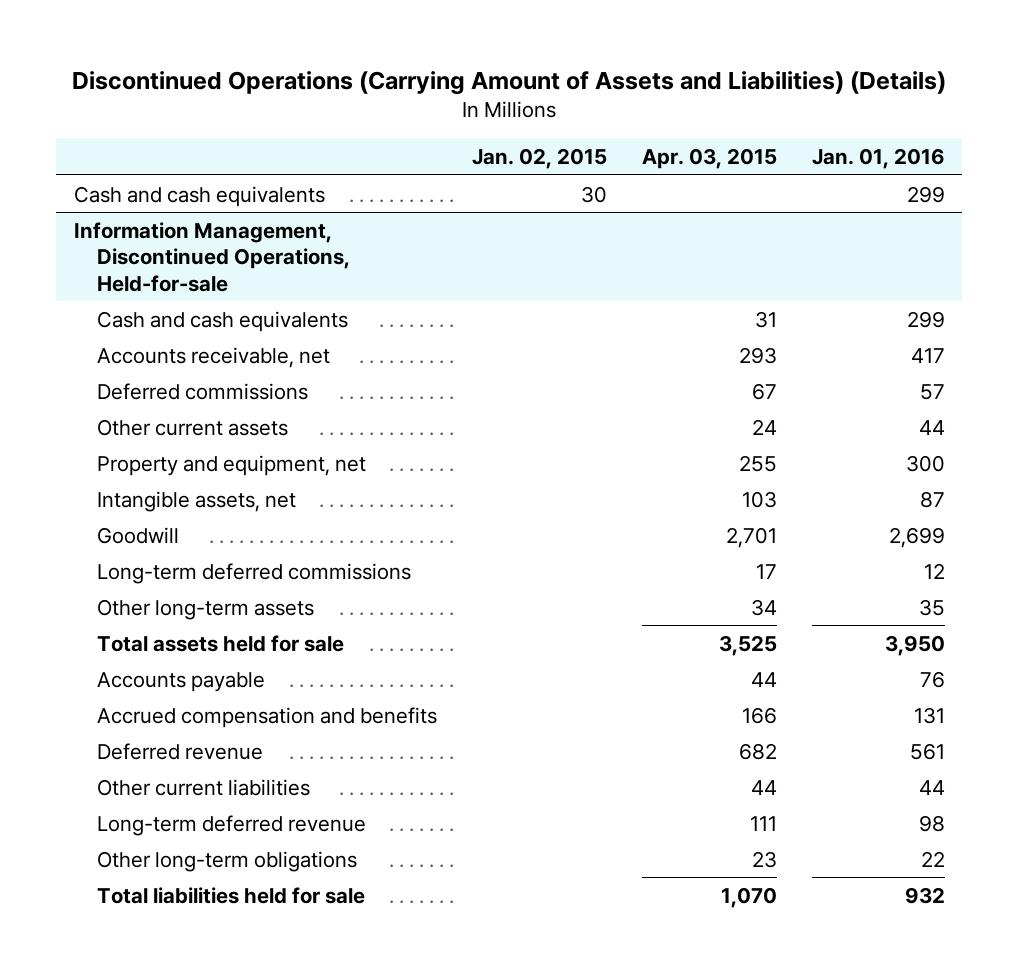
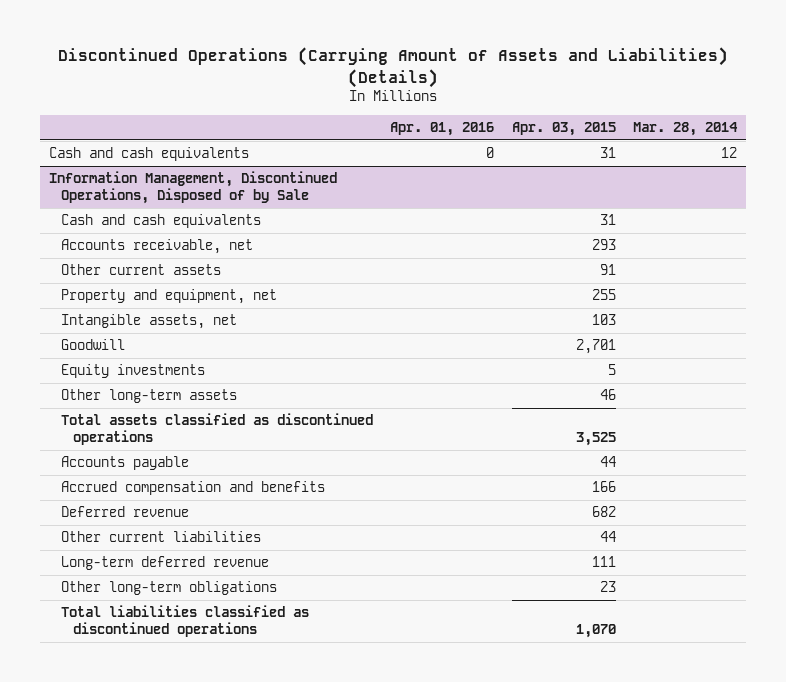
[471,148,607,170] Jan. 02, 2015 -> none
[811,148,945,170] Jan. 01, 2016 -> none
none -> [390,122,495,137] Apr. 01, 2016
none -> [633,122,739,137] Mar. 28, 2014
[73,185,325,207] Cash and cash equivalents -> none
[73,221,350,292] Information Management, Discontinued Operations, Held-for-sale -> none
none -> [48,171,337,205] Information Management, Discontinued Operations, Disposed of by Sale
none -> [61,214,262,229] Cash and cash equivalents
[96,382,308,400] Deferred commissions -> none
[751,418,777,435] 24 -> [599,264,616,276] 91
[96,562,411,584] Long-term deferred commissions -> none
none -> [61,364,206,379] Equity investments
[750,598,777,616] 34 -> [599,389,616,401] 46
[96,634,344,652] Total assets held for sale -> [61,413,374,446] Total assets classified as discontinued operations
[96,886,365,904] Total liabilities held for sale -> [61,605,310,638] Total liabilities classified as discontinued operations

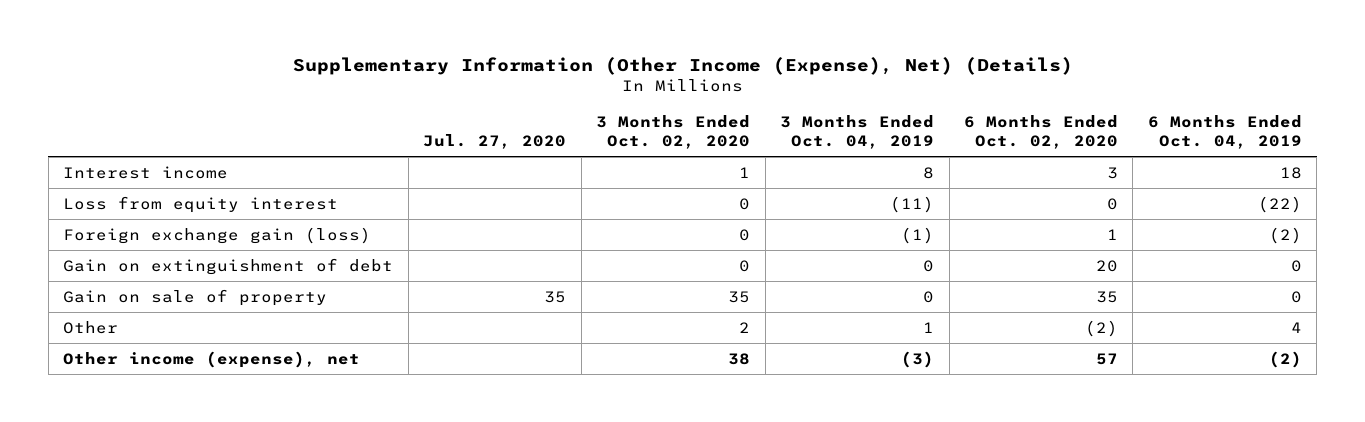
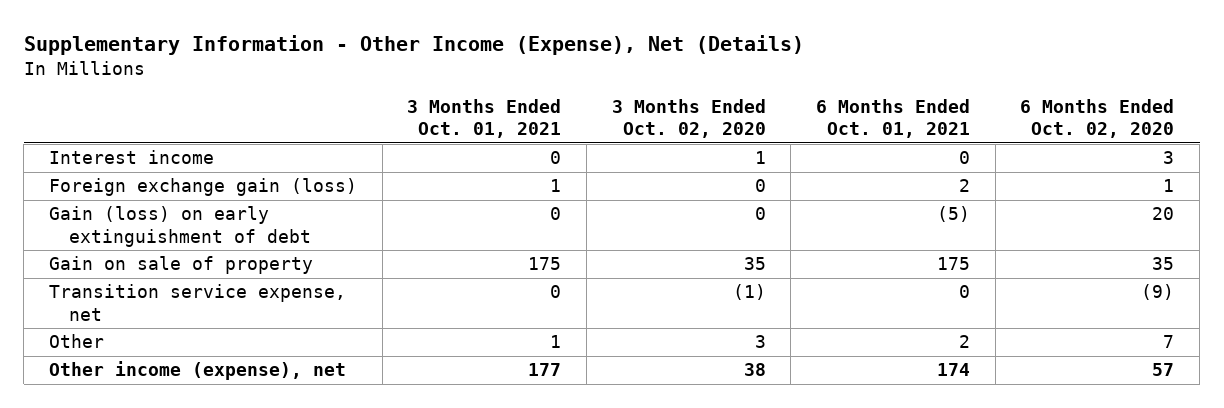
[292,57,1073,76] Supplementary Information (Other Income (Expense), Net) (Details) -> [23,35,804,56] Supplementary Information - Other Income (Expense), Net (Details)
[423,133,567,149] Jul. 27, 2020 -> none
[780,114,935,149] 3 Months Ended Oct. 04, 2019 -> none
[1147,114,1302,149] 6 Months Ended Oct. 04, 2019 -> none
none -> [407,98,562,139] 3 Months Ended Oct. 01, 2021
none -> [816,98,971,139] 6 Months Ended Oct. 01, 2021
[63,195,339,213] Loss from equity interest -> none
[63,257,394,275] Gain on extinguishment of debt -> [49,206,312,247] Gain (loss) on early extinguishment of debt
none -> [49,284,347,321] Transition service expense, net
[739,321,751,333] 2 -> [754,335,766,349] 3
[1084,319,1118,337] (2) -> [1163,335,1175,349] 7

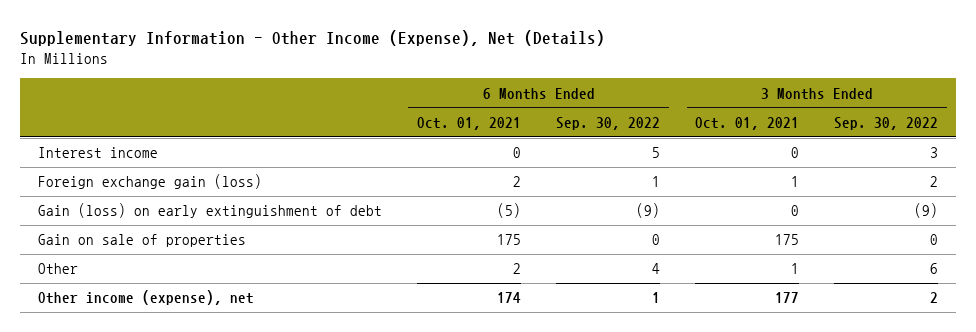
[611,98,766,139] 3 Months Ended Oct. 02, 2020 -> none
[1020,98,1175,139] 6 Months Ended Oct. 02, 2020 -> none
none -> [556,116,661,130] Sep. 30, 2022
none -> [834,116,939,130] Sep. 30, 2022
[49,284,347,321] Transition service expense, net -> none
[49,256,314,275] Gain on sale of property -> [37,234,246,248] Gain on sale of properties

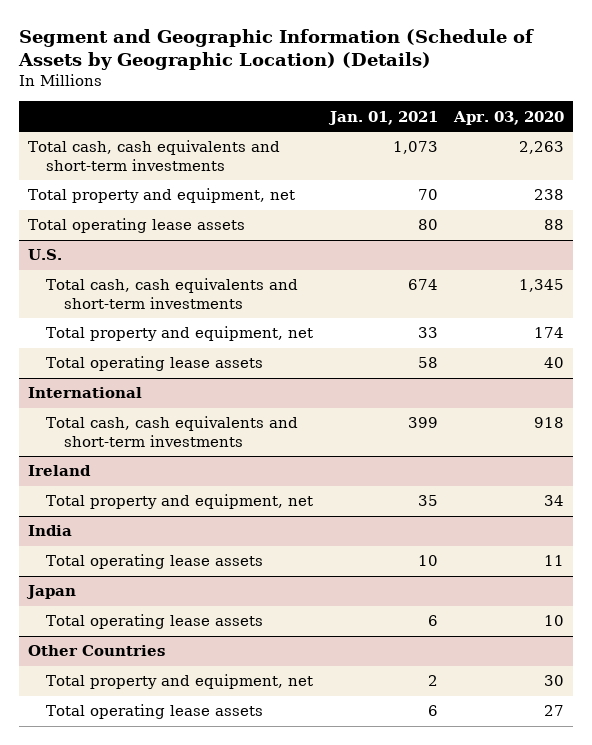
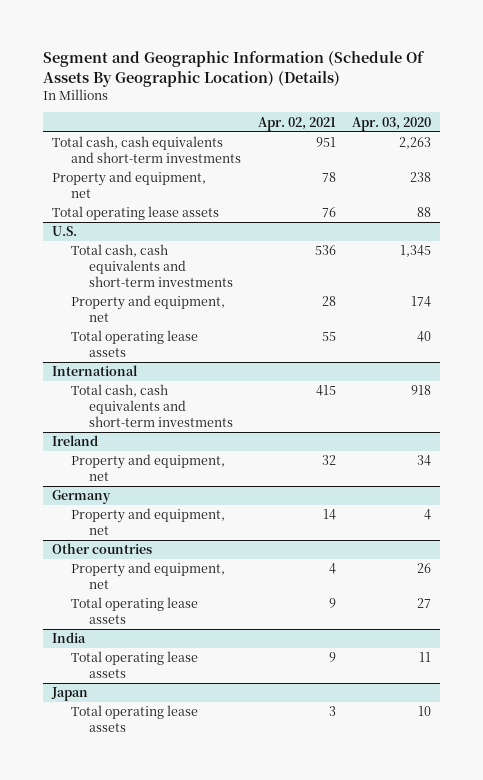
[18,28,535,71] Segment and Geographic Information (Schedule of Assets by Geographic Location) (Details) -> [43,50,426,87] Segment and Geographic Information (Schedule Of Assets By Geographic Location) (Details)
[327,110,438,125] Jan. 01, 2021 -> none
none -> [257,116,336,131] Apr. 02, 2021
[27,188,295,204] Total property and equipment, net -> [51,171,206,199] Property and equipment, net
[46,326,314,342] Total property and equipment, net -> [70,295,225,323] Property and equipment, net
[46,494,314,510] Total property and equipment, net -> [70,454,225,482] Property and equipment, net
none -> [51,490,111,505] Germany
none -> [70,508,225,536] Property and equipment, net
none -> [51,543,152,555] Other countries
none -> [70,562,225,590] Property and equipment, net
none -> [70,597,198,625] Total operating lease assets
[27,645,165,657] Other Countries -> none
[46,674,314,690] Total property and equipment, net -> none
[46,704,264,720] Total operating lease assets -> none

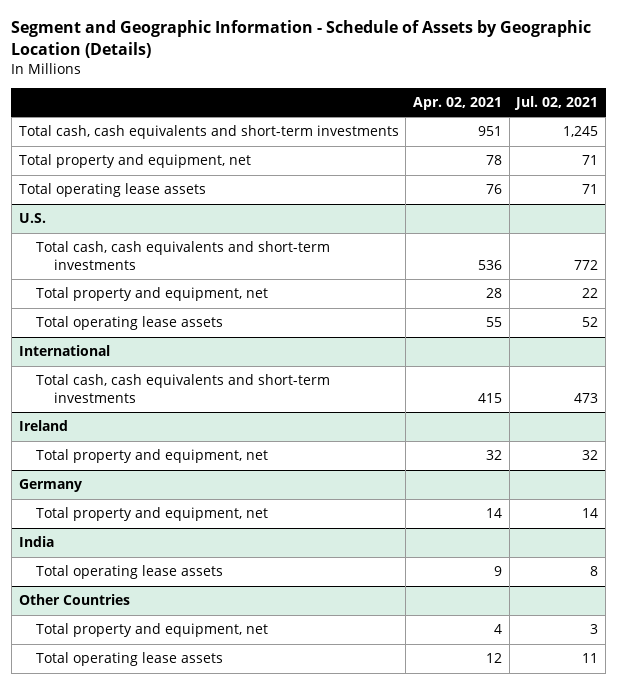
[43,50,426,87] Segment and Geographic Information (Schedule Of Assets By Geographic Location) (Details) -> [11,20,592,58] Segment and Geographic Information - Schedule of Assets by Geographic Location (Details)
[352,116,432,131] Apr. 03, 2020 -> none
none -> [514,95,599,110] Jul. 02, 2021
[51,171,206,199] Property and equipment, net -> [18,154,251,169] Total property and equipment, net
[70,295,225,323] Property and equipment, net -> [36,287,269,302] Total property and equipment, net
[70,454,225,482] Property and equipment, net -> [36,449,269,464] Total property and equipment, net
[51,543,152,555] Other countries -> none
[70,562,225,590] Property and equipment, net -> none
[70,597,198,625] Total operating lease assets -> none
[70,508,225,536] Property and equipment, net -> [36,507,269,522] Total property and equipment, net
[50,687,88,702] Japan -> none
none -> [18,594,130,606] Other Countries
none -> [36,623,269,638] Total property and equipment, net
[328,706,336,717] 3 -> [485,653,502,664] 12

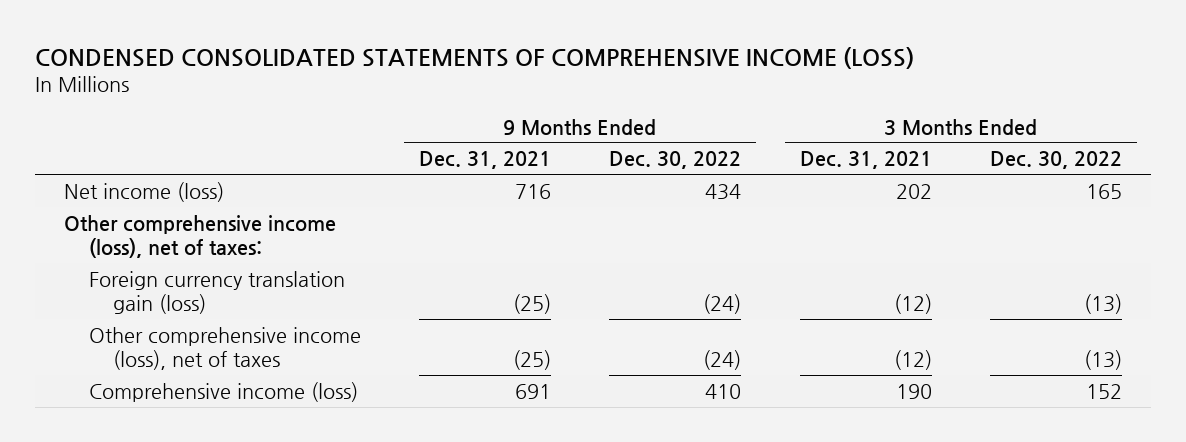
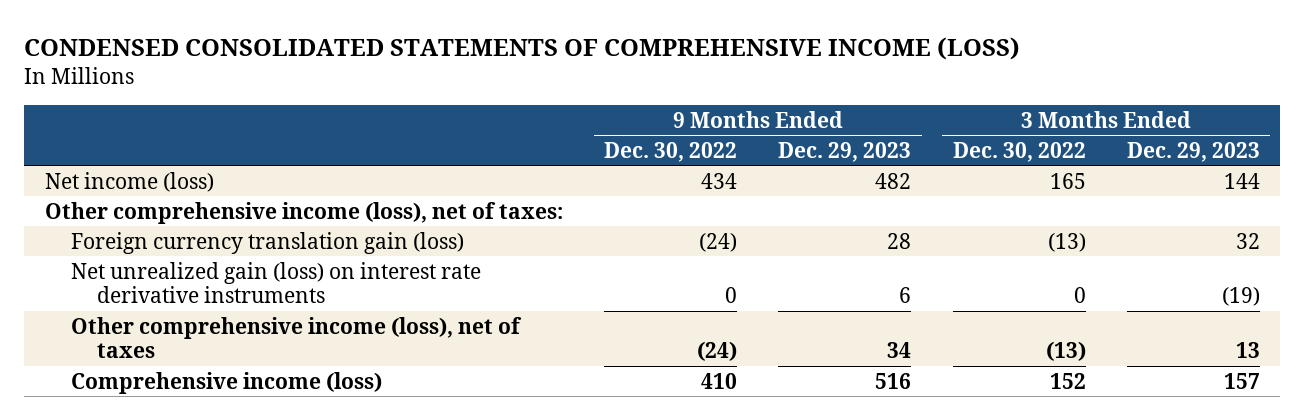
[419,151,552,170] Dec. 31, 2021 -> none
[799,151,932,170] Dec. 31, 2021 -> none
none -> [778,141,912,162] Dec. 29, 2023
none -> [1126,141,1260,162] Dec. 29, 2023
none -> [70,261,481,304] Net unrealized gain (loss) on interest rate derivative instruments

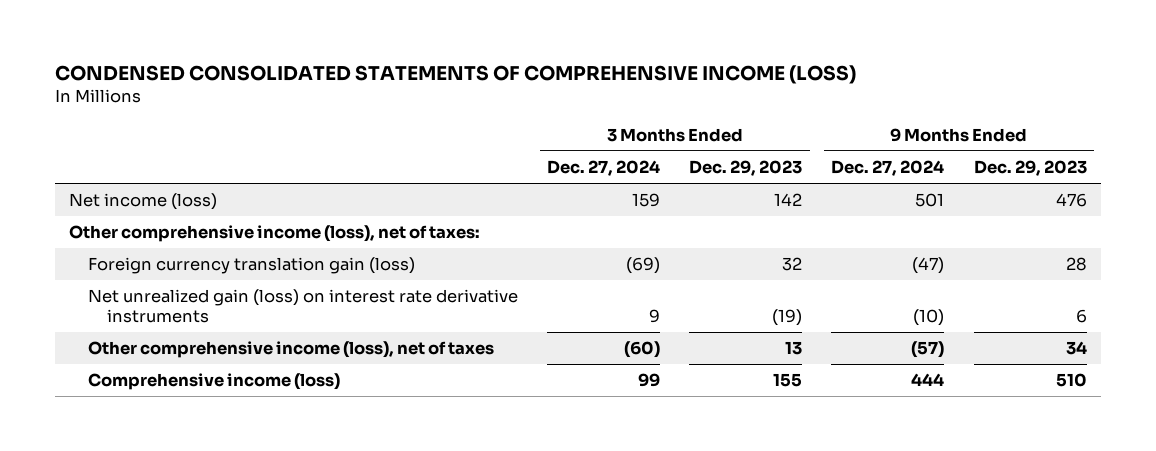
[604,141,738,162] Dec. 30, 2022 -> none
[952,141,1086,162] Dec. 30, 2022 -> none
none -> [547,159,661,176] Dec. 27, 2024
none -> [831,159,945,176] Dec. 27, 2024
[875,172,912,189] 482 -> [1055,193,1087,208] 476
[1223,172,1260,189] 144 -> [774,193,803,207] 142
[875,372,912,389] 516 -> [1055,373,1087,388] 510
[1223,372,1260,389] 157 -> [773,373,803,388] 155

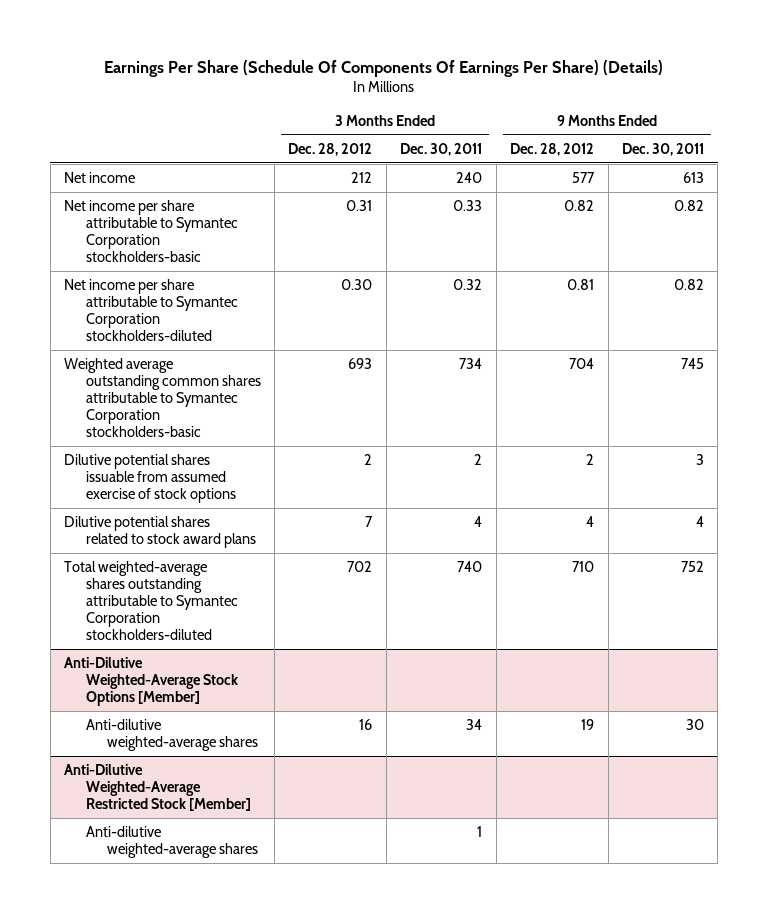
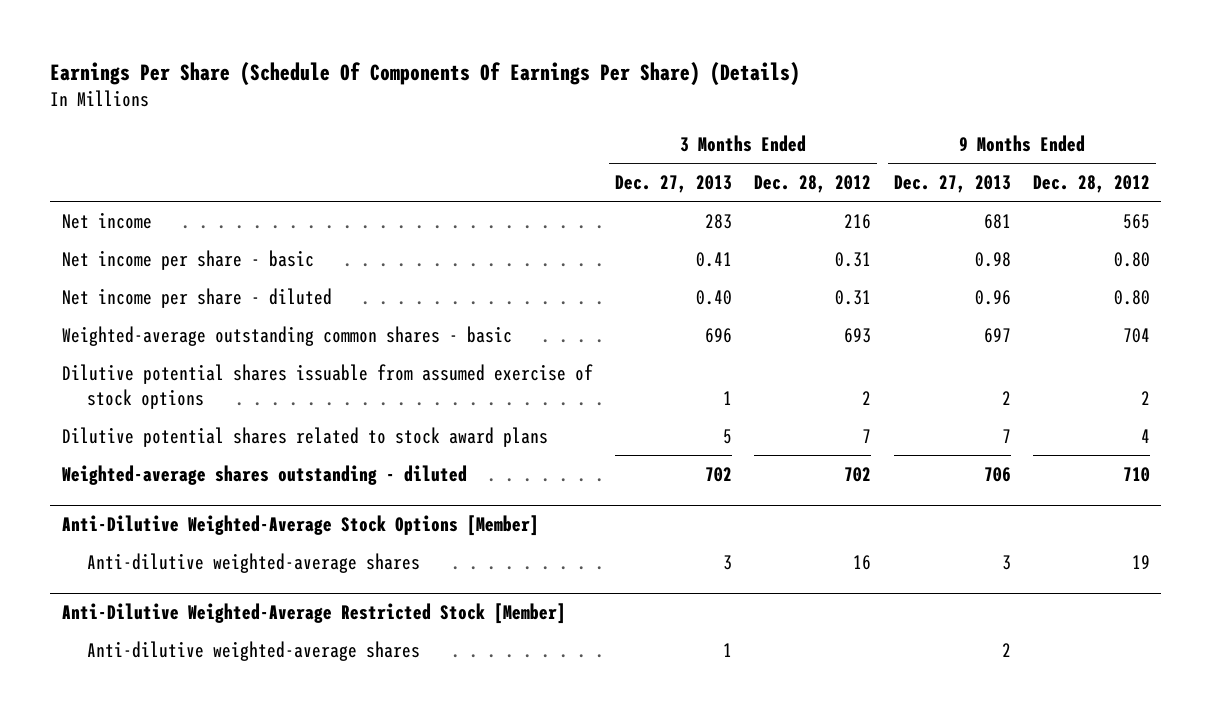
[400,142,483,156] Dec. 30, 2011 -> none
[622,142,705,156] Dec. 30, 2011 -> none
none -> [614,175,732,194] Dec. 27, 2013
none -> [893,175,1011,194] Dec. 27, 2013
[351,172,373,184] 212 -> [844,213,872,229] 216
[572,172,596,184] 577 -> [1123,213,1151,229] 565
[64,200,238,263] Net income per share attributable to Symantec Corporation stockholders-basic -> [61,249,314,270] Net income per share - basic
[564,200,595,212] 0.82 -> [1114,251,1151,267] 0.80
[64,279,238,342] Net income per share attributable to Symantec Corporation stockholders-diluted -> [61,287,332,308] Net income per share - diluted
[341,279,373,291] 0.30 -> [835,289,872,305] 0.31
[567,279,595,291] 0.81 -> [1114,289,1151,305] 0.80
[64,358,261,438] Weighted average outstanding common shares attributable to Symantec Corporation stockholders-basic -> [61,325,512,346] Weighted-average outstanding common shares - basic
[64,561,238,641] Total weighted-average shares outstanding attributable to Symantec Corporation stockholders-diluted -> [61,464,467,485] Weighted-average shares outstanding - diluted

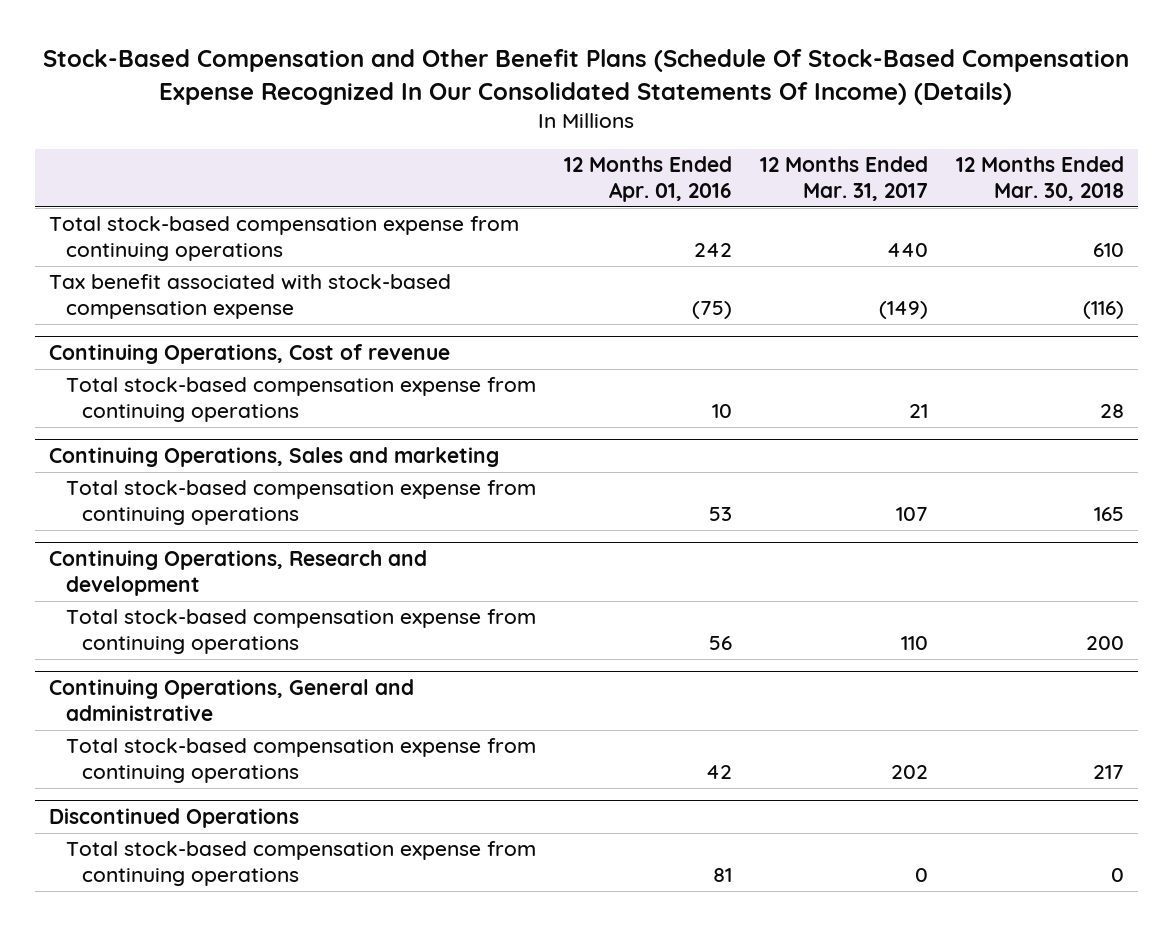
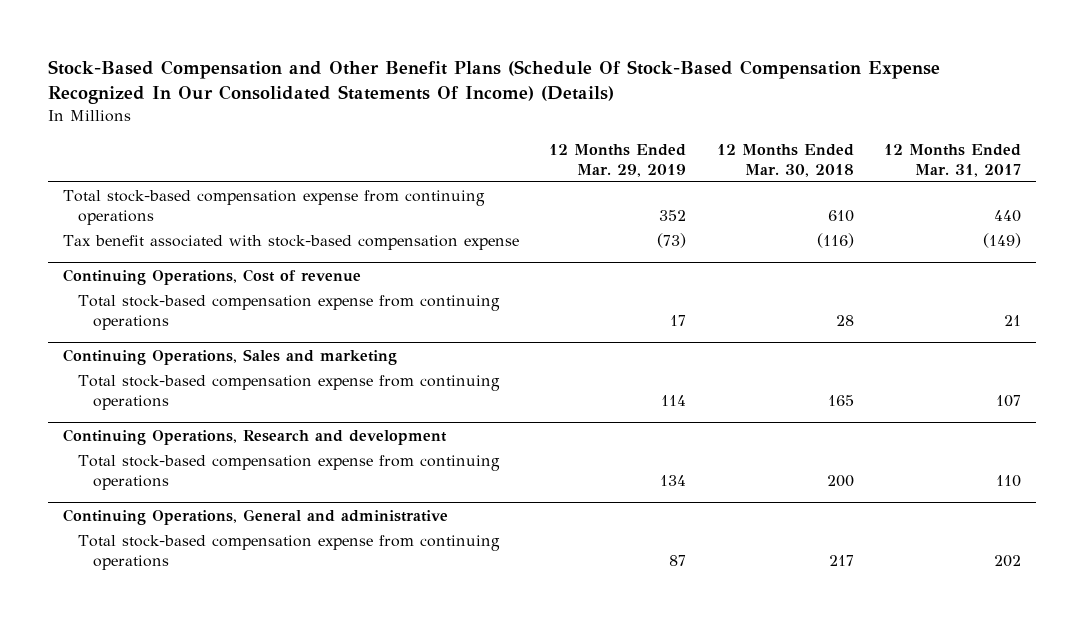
[563,156,732,203] 12 Months Ended Apr. 01, 2016 -> none
none -> [549,143,687,177] 12 Months Ended Mar. 29, 2019
[48,808,299,829] Discontinued Operations -> none
[65,841,536,887] Total stock-based compensation expense from continuing operations -> none

